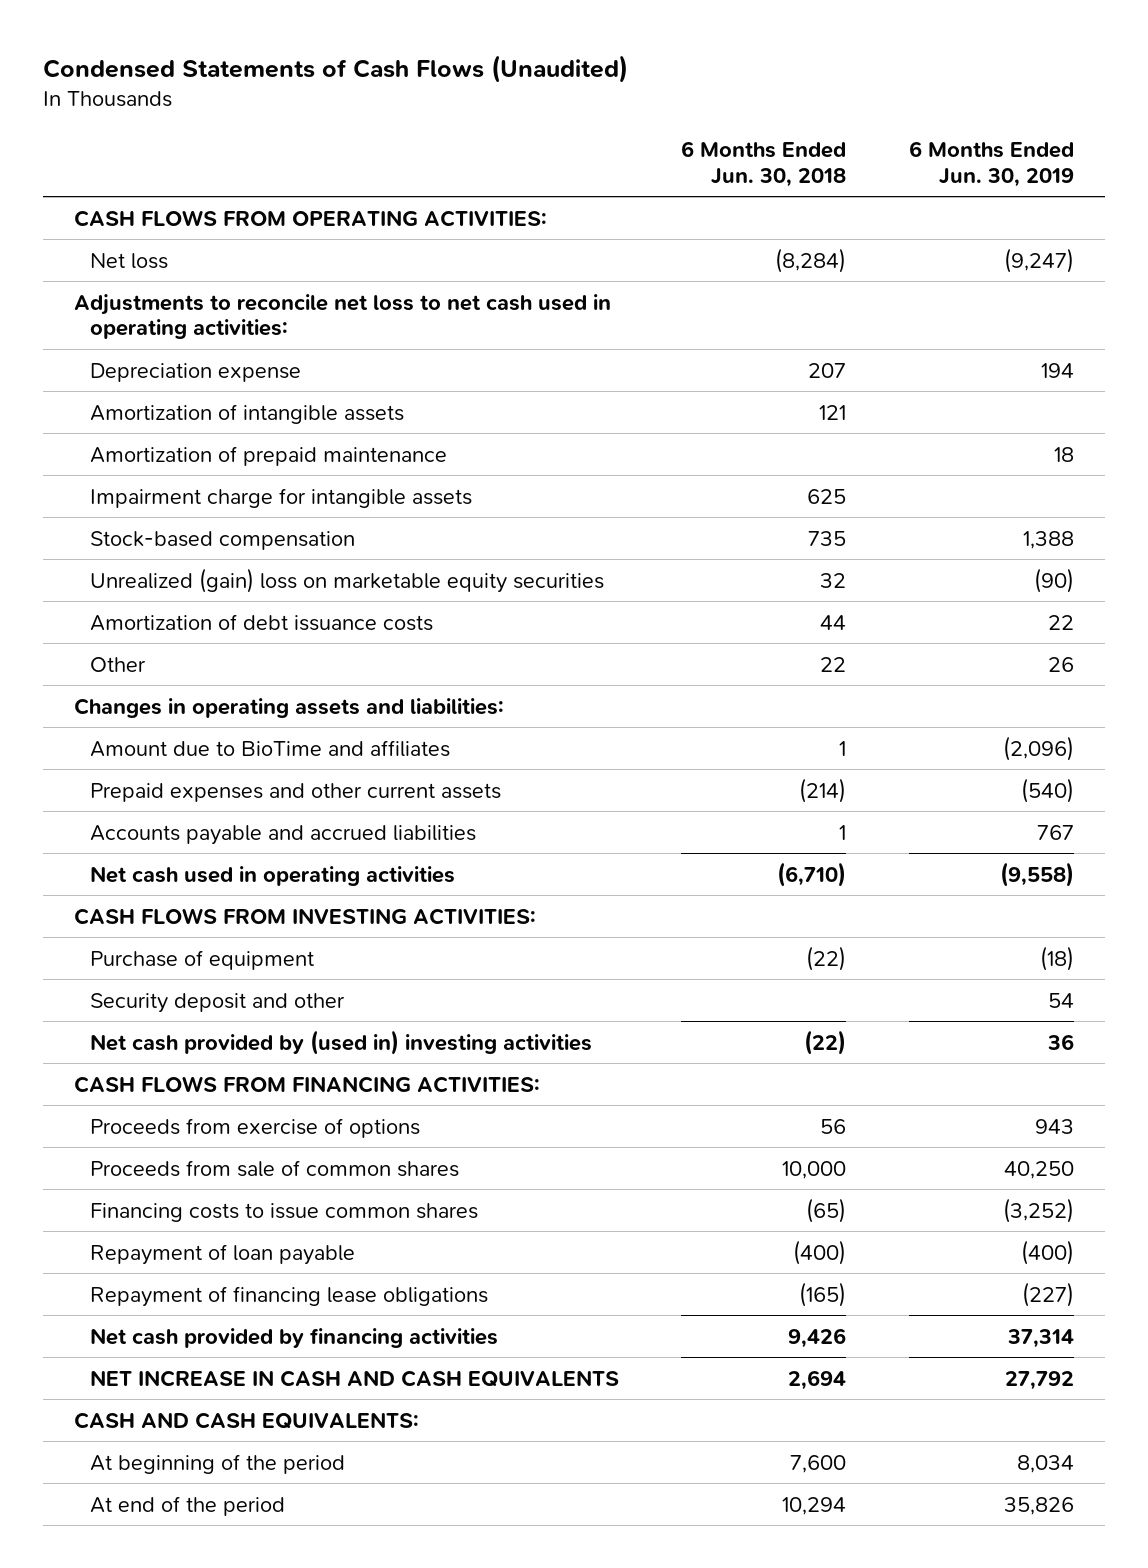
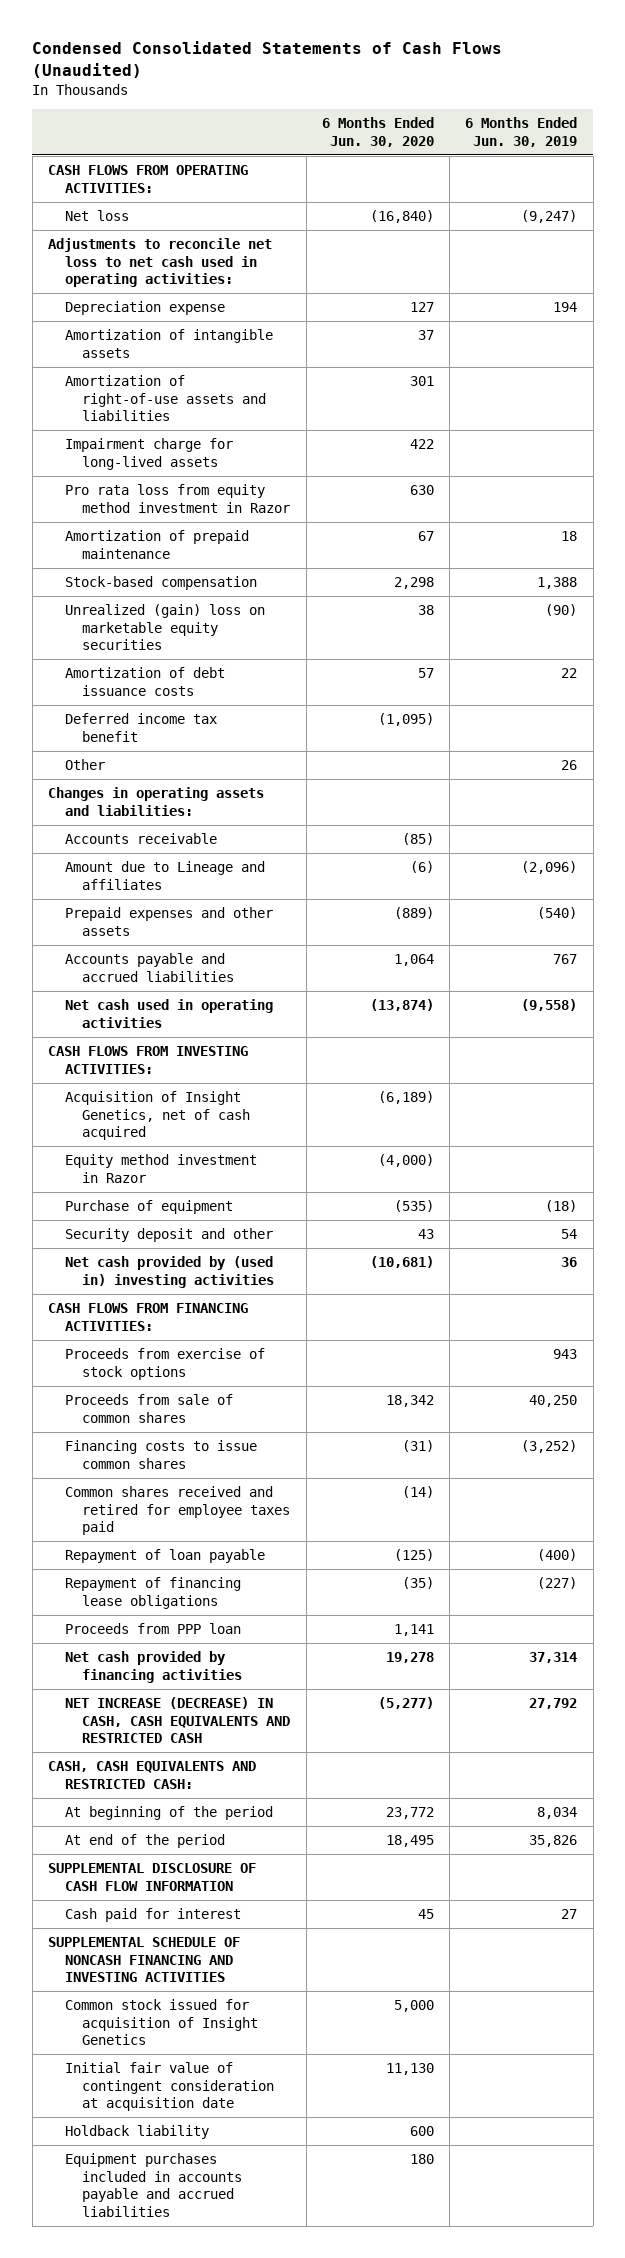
[42,54,628,83] Condensed Statements of Cash Flows (Unaudited) -> [32,41,503,78] Condensed Consolidated Statements of Cash Flows (Unaudited)
[681,140,847,187] 6 Months Ended Jun. 30, 2018 -> none
none -> [321,117,434,147] 6 Months Ended Jun. 30, 2020
none -> [65,375,267,422] Amortization of right-of-use assets and liabilities
none -> [65,438,234,470] Impairment charge for long-lived assets
none -> [65,484,291,513] Pro rata loss from equity method investment in Razor
[89,487,472,508] Impairment charge for intangible assets -> none
none -> [65,713,218,742] Deferred income tax benefit
none -> [65,833,218,845] Accounts receivable
[89,739,450,757] Amount due to BioTime and affiliates -> [65,861,266,890] Amount due to Lineage and affiliates
[89,782,501,802] Prepaid expenses and other current assets -> [65,907,274,936] Prepaid expenses and other assets
none -> [65,1091,251,1141] Acquisition of Insight Genetics, net of cash acquired
none -> [65,1154,258,1183] Equity method investment in Razor
[89,1117,420,1138] Proceeds from exercise of options -> [65,1348,266,1380] Proceeds from exercise of stock options
none -> [65,1486,291,1536] Common shares received and retired for employee taxes paid
none -> [65,1623,242,1635] Proceeds from PPP loan
[89,1369,619,1387] NET INCREASE IN CASH AND CASH EQUIVALENTS -> [65,1697,291,1744] NET INCREASE (DECREASE) IN CASH, CASH EQUIVALENTS AND RESTRICTED CASH
[74,1411,420,1429] CASH AND CASH EQUIVALENTS: -> [47,1761,256,1789] CASH, CASH EQUIVALENTS AND RESTRICTED CASH:
none -> [47,1863,256,1891] SUPPLEMENTAL DISCLOSURE OF CASH FLOW INFORMATION
none -> [65,1908,242,1923] Cash paid for interest
none -> [47,1937,240,1983] SUPPLEMENTAL SCHEDULE OF NONCASH FINANCING AND INVESTING ACTIVITIES
none -> [65,1999,259,2046] Common stock issued for acquisition of Insight Genetics
none -> [65,2062,275,2112] Initial fair value of contingent consideration at acquisition date
none -> [65,2125,210,2140] Holdback liability
none -> [65,2153,243,2217] Equipment purchases included in accounts payable and accrued liabilities

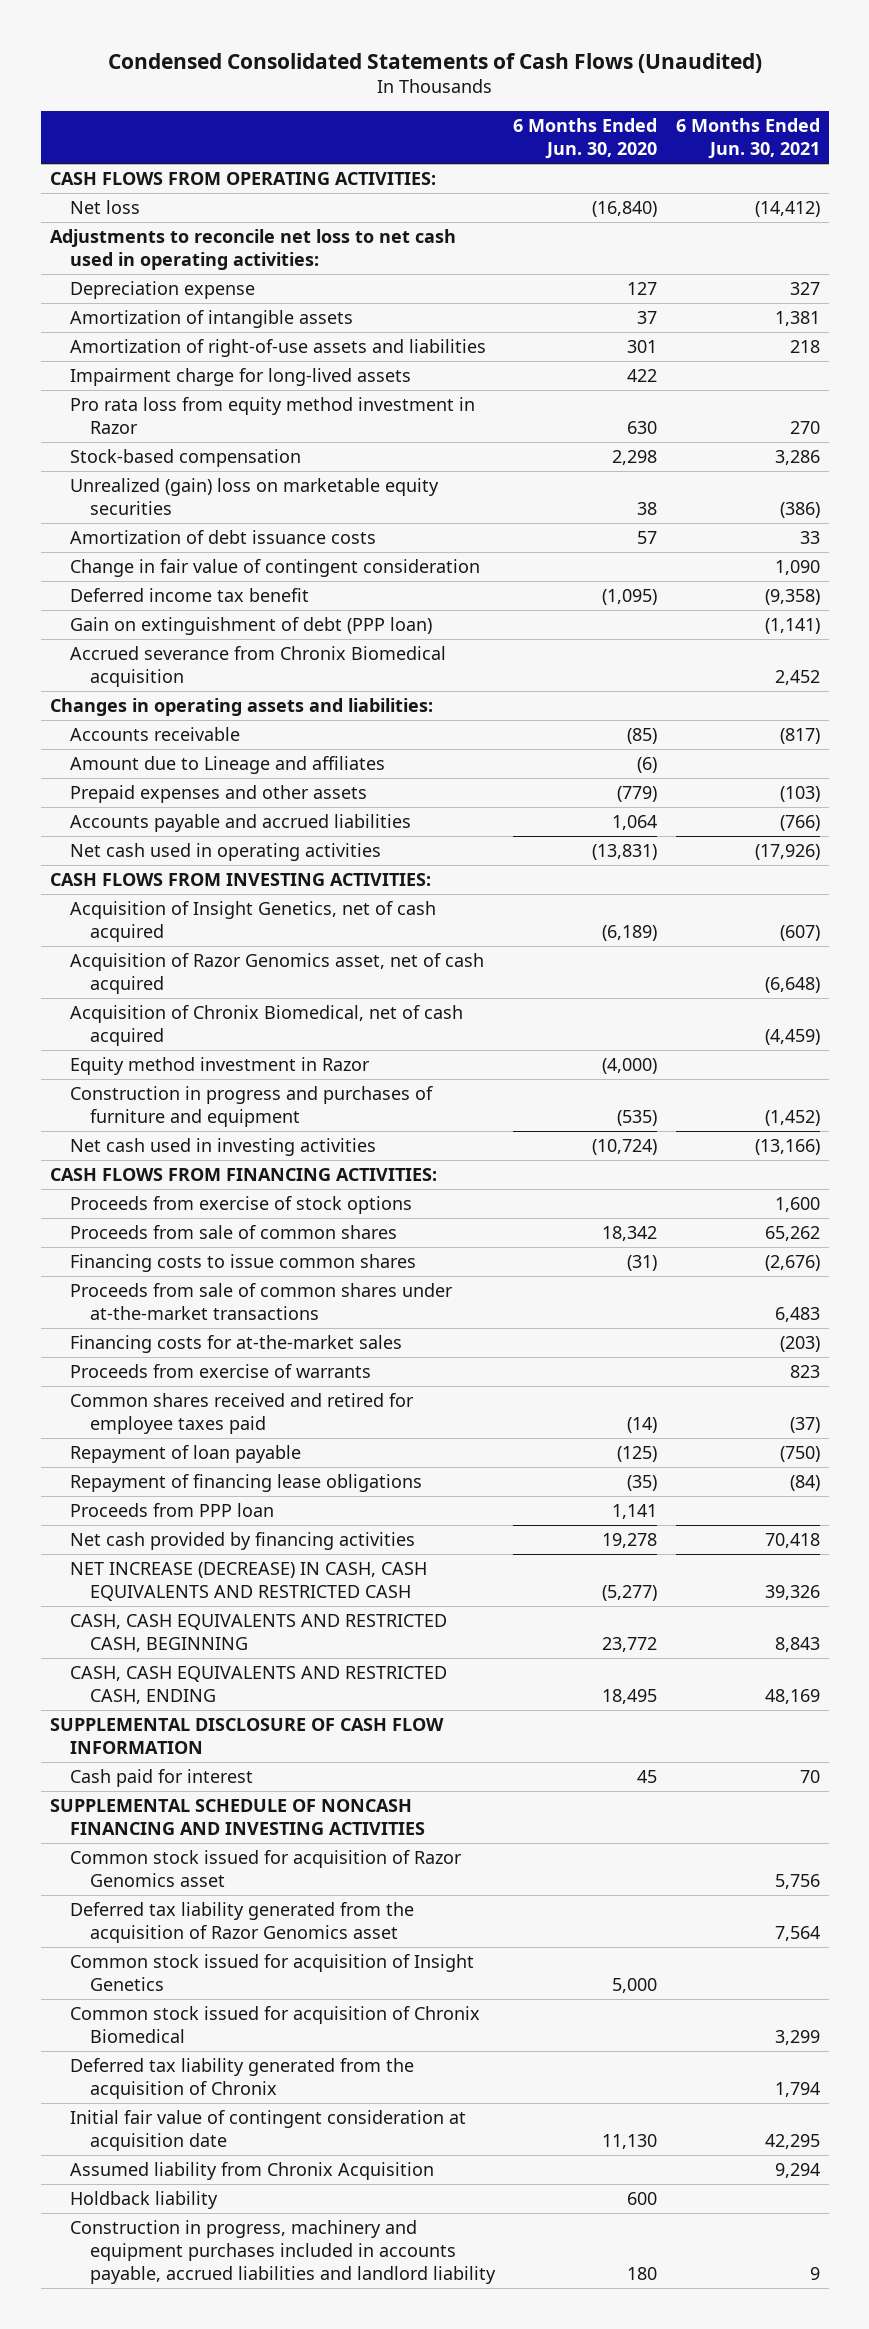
[465,117,578,147] 6 Months Ended Jun. 30, 2019 -> none
none -> [675,118,820,159] 6 Months Ended Jun. 30, 2021
[65,530,250,559] Amortization of prepaid maintenance -> none
none -> [70,559,481,578] Change in fair value of contingent consideration
[65,759,106,771] Other -> none
none -> [70,617,433,636] Gain on extinguishment of debt (PPP loan)
none -> [70,646,447,687] Accrued severance from Chronix Biomedical acquisition
[393,907,434,920] (889) -> [617,786,658,803] (779)
[369,999,434,1012] (13,874) -> [592,844,658,861] (13,831)
none -> [70,953,485,994] Acquisition of Razor Genomics asset, net of cash acquired
none -> [70,1005,464,1046] Acquisition of Chronix Biomedical, net of cash acquired
[65,1228,274,1243] Security deposit and other -> none
[65,1200,234,1215] Purchase of equipment -> [70,1086,434,1127] Construction in progress and purchases of furniture and equipment
[65,1256,275,1288] Net cash provided by (used in) investing activities -> [70,1138,377,1157] Net cash used in investing activities
[369,1256,434,1269] (10,681) -> [592,1139,658,1156] (10,724)
none -> [70,1283,454,1320] Proceeds from sale of common shares under at-the-market transactions
none -> [70,1335,403,1354] Financing costs for at-the-market sales
none -> [70,1364,372,1379] Proceeds from exercise of warrants
[47,1761,256,1789] CASH, CASH EQUIVALENTS AND RESTRICTED CASH: -> none
[65,1806,274,1821] At beginning of the period -> [70,1614,448,1652] CASH, CASH EQUIVALENTS AND RESTRICTED CASH, BEGINNING
[65,1834,226,1849] At end of the period -> [70,1666,448,1704] CASH, CASH EQUIVALENTS AND RESTRICTED CASH, ENDING
none -> [70,1850,463,1887] Common stock issued for acquisition of Razor Genomics asset
none -> [70,1902,415,1943] Deferred tax liability generated from the acquisition of Razor Genomics asset
none -> [70,2006,481,2043] Common stock issued for acquisition of Chronix Biomedical
none -> [70,2058,415,2099] Deferred tax liability generated from the acquisition of Chronix
none -> [70,2162,435,2181] Assumed liability from Chronix Acquisition
[65,2153,243,2217] Equipment purchases included in accounts payable and accrued liabilities -> [70,2220,497,2284] Construction in progress, machinery and equipment purchases included in accounts payable, accrued liabilities and landlord liability

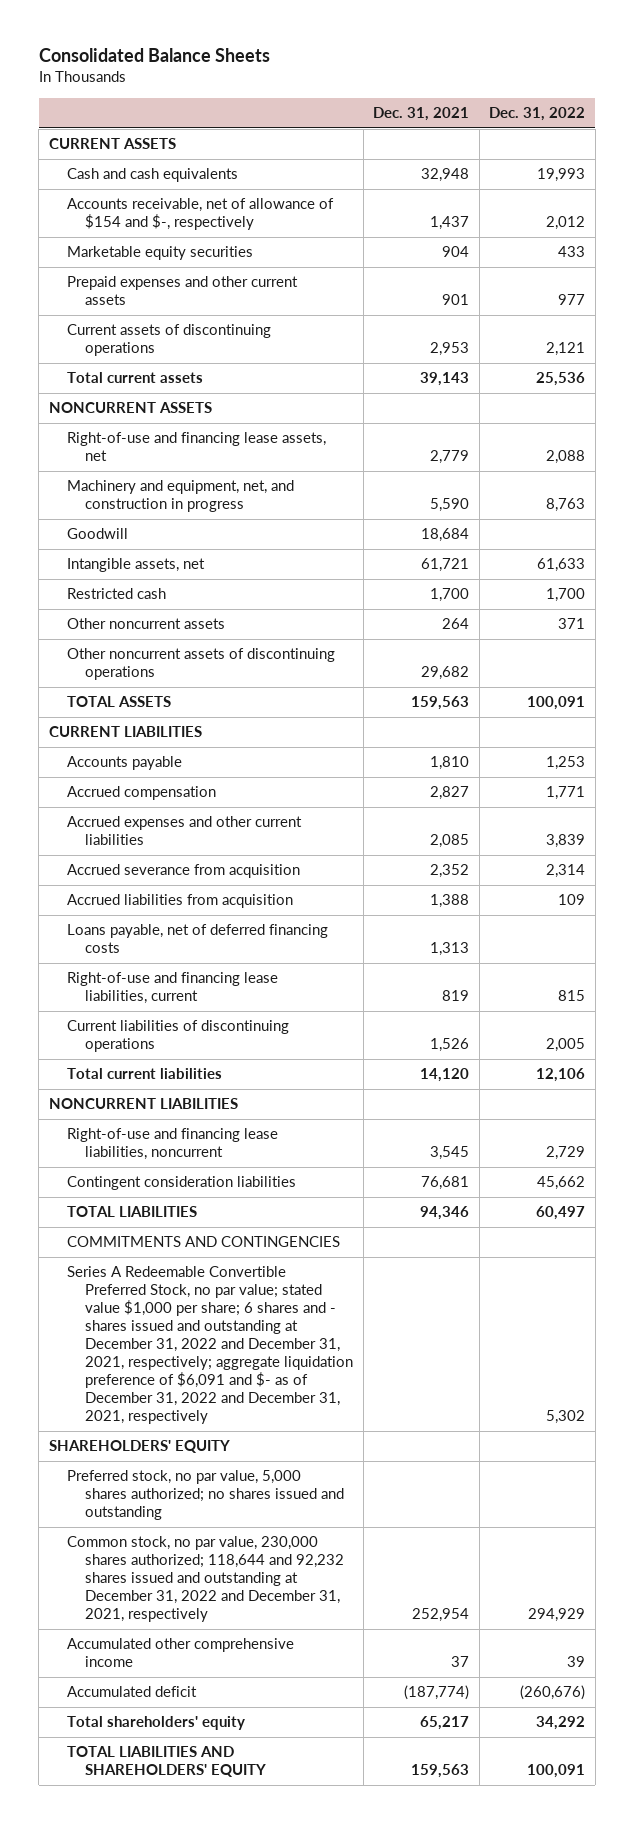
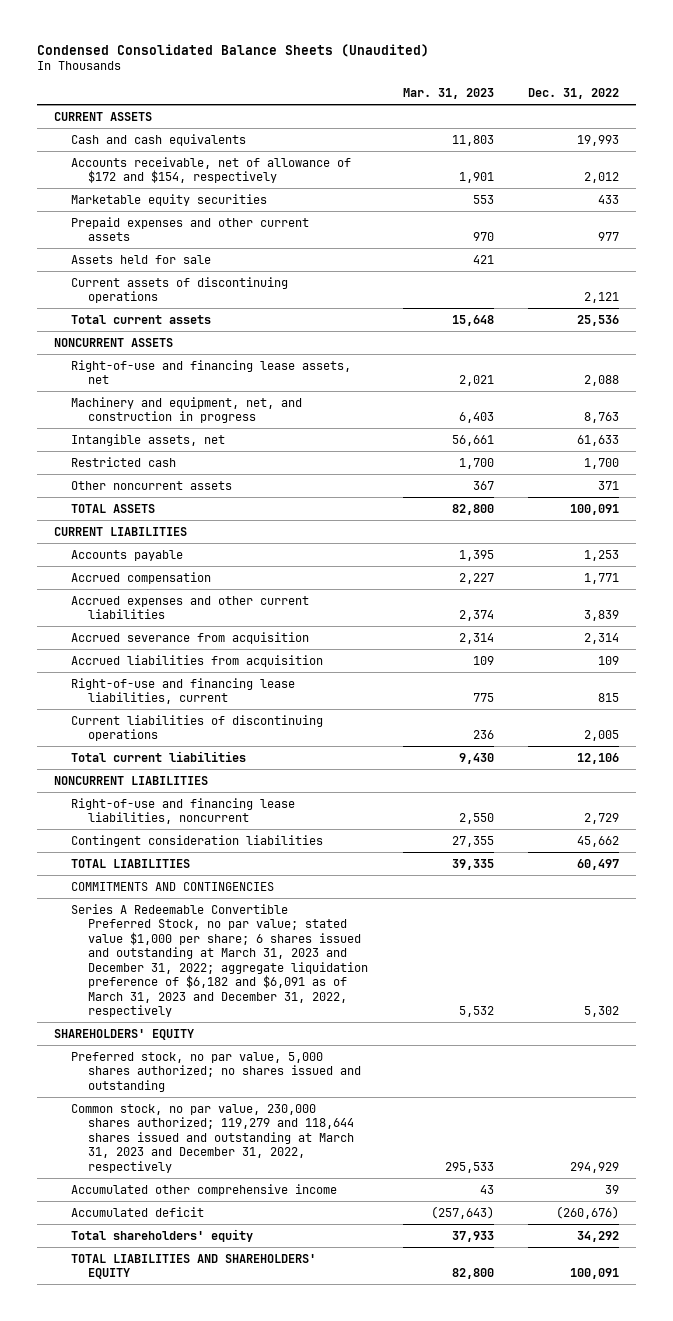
[38,48,270,63] Consolidated Balance Sheets -> [36,43,429,57] Condensed Consolidated Balance Sheets (Unaudited)
[373,107,470,122] Dec. 31, 2021 -> none
none -> [402,88,494,100] Mar. 31, 2023
[66,198,334,231] Accounts receivable, net of allowance of $154 and $-, respectively -> [71,156,352,184] Accounts receivable, net of allowance of $172 and $154, respectively
none -> [71,254,212,264] Assets held for sale
[66,528,128,540] Goodwill -> none
[66,648,335,681] Other noncurrent assets of discontinuing operations -> none
[66,924,328,954] Loans payable, net of deferred financing costs -> none
[66,1266,354,1424] Series A Redeemable Convertible Preferred Stock, no par value; stated value $1,000 per share; 6 shares and - shares issued and outstanding at December 31, 2022 and December 31, 2021, respectively; aggregate liquidation preference of $6,091 and $- as of December 31, 2022 and December 31, 2021, respectively -> [71,903,369,1018] Series A Redeemable Convertible Preferred Stock, no par value; stated value $1,000 per share; 6 shares issued and outstanding at March 31, 2023 and December 31, 2022; aggregate liquidation preference of $6,182 and $6,091 as of March 31, 2023 and December 31, 2022, respectively
[66,1536,345,1623] Common stock, no par value, 230,000 shares authorized; 118,644 and 92,232 shares issued and outstanding at December 31, 2022 and December 31, 2021, respectively -> [71,1103,355,1173] Common stock, no par value, 230,000 shares authorized; 119,279 and 118,644 shares issued and outstanding at March 31, 2023 and December 31, 2022, respectively

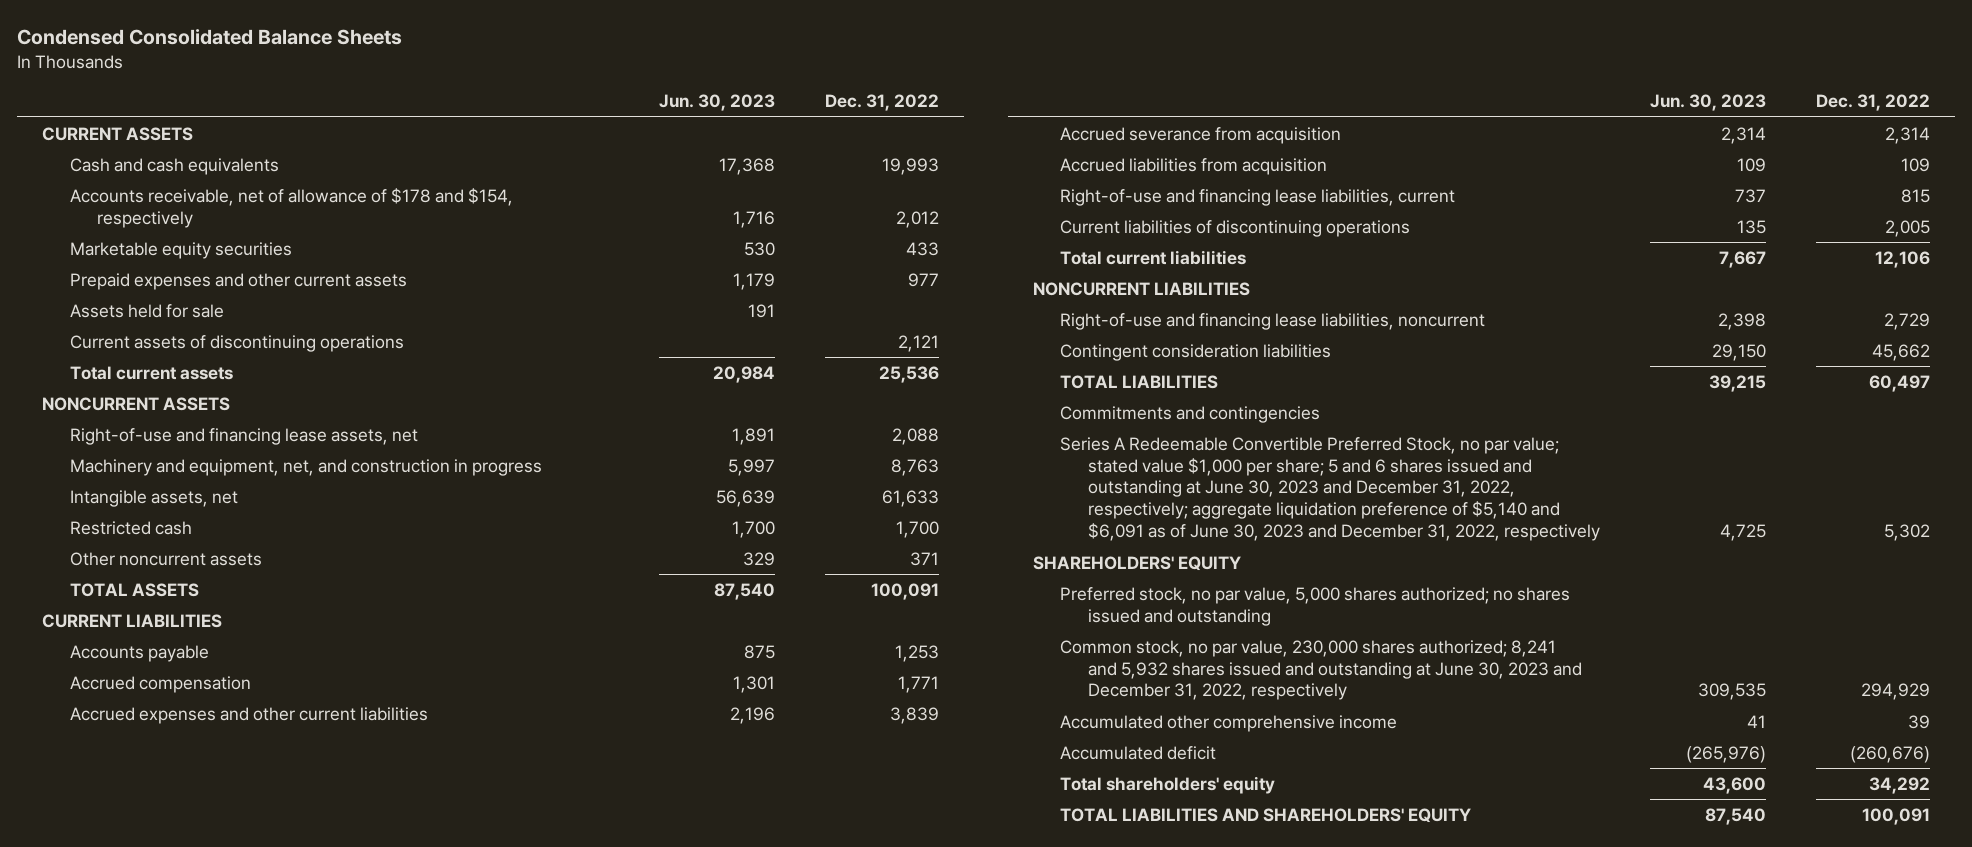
[36,43,429,57] Condensed Consolidated Balance Sheets (Unaudited) -> [17,29,403,46] Condensed Consolidated Balance Sheets
[402,88,494,100] Mar. 31, 2023 -> none
none -> [659,94,776,112] Jun. 30, 2023
[71,156,352,184] Accounts receivable, net of allowance of $172 and $154, respectively -> [69,187,513,228] Accounts receivable, net of allowance of $178 and $154, respectively
[71,881,275,891] COMMITMENTS AND CONTINGENCIES -> [1060,405,1321,423] Commitments and contingencies
[71,903,369,1018] Series A Redeemable Convertible Preferred Stock, no par value; stated value $1,000 per share; 6 shares issued and outstanding at March 31, 2023 and December 31, 2022; aggregate liquidation preference of $6,182 and $6,091 as of March 31, 2023 and December 31, 2022, respectively -> [1060,436,1600,542] Series A Redeemable Convertible Preferred Stock, no par value; stated value $1,000 per share; 5 and 6 shares issued and outstanding at June 30, 2023 and December 31, 2022, respectively; aggregate liquidation preference of $5,140 and $6,091 as of June 30, 2023 and December 31, 2022, respectively
[71,1103,355,1173] Common stock, no par value, 230,000 shares authorized; 119,279 and 118,644 shares issued and outstanding at March 31, 2023 and December 31, 2022, respectively -> [1060,639,1582,701] Common stock, no par value, 230,000 shares authorized; 8,241 and 5,932 shares issued and outstanding at June 30, 2023 and December 31, 2022, respectively

